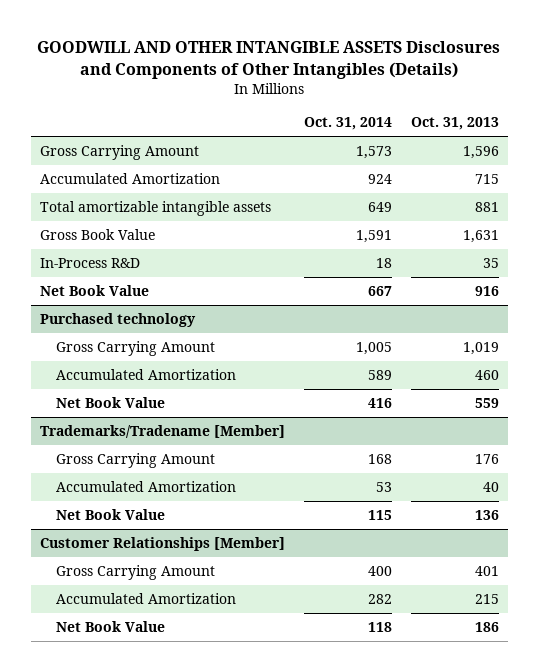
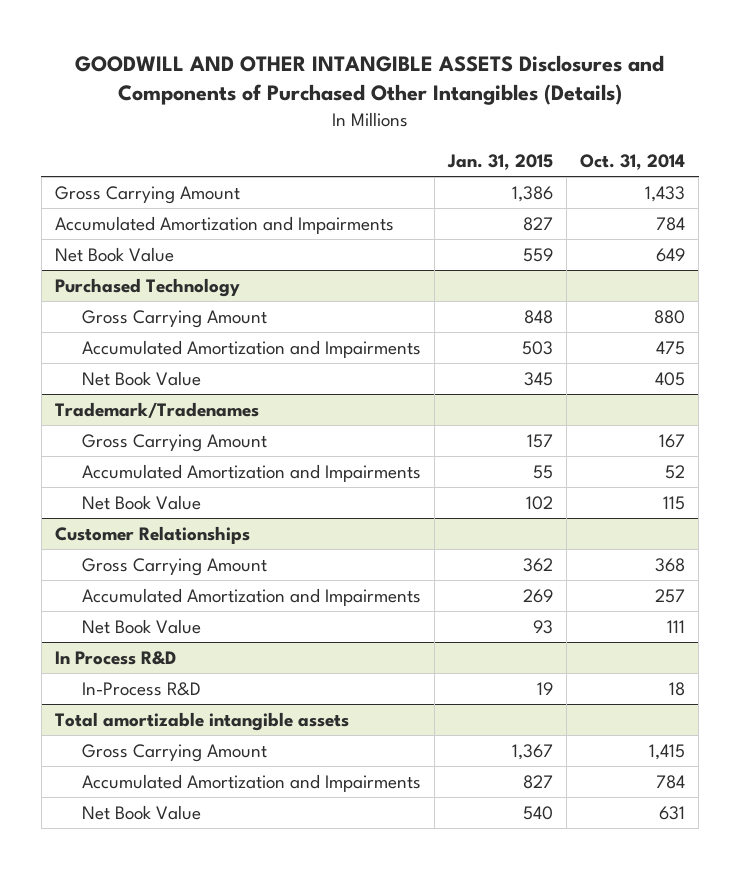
[37,40,501,79] GOODWILL AND OTHER INTANGIBLE ASSETS Disclosures and Components of Other Intangibles (Details) -> [74,54,664,106] GOODWILL AND OTHER INTANGIBLE ASSETS Disclosures and Components of Purchased Other Intangibles (Details)
[410,117,499,131] Oct. 31, 2013 -> none
none -> [447,154,554,171] Jan. 31, 2015
[40,201,272,217] Total amortizable intangible assets -> none
[40,229,156,241] Gross Book Value -> none
[40,258,141,269] In-Process R&D -> none
[355,146,392,160] 1,573 -> [645,185,686,202] 1,433
[40,173,221,185] Accumulated Amortization -> [54,215,394,234] Accumulated Amortization and Impairments
[367,174,392,185] 924 -> [656,216,686,231] 784
[367,286,392,297] 667 -> [656,247,686,262] 649
[40,313,197,328] Purchased technology -> [54,277,240,297] Purchased Technology
[355,342,392,356] 1,005 -> [654,309,686,324] 880
[55,369,236,381] Accumulated Amortization -> [82,339,422,358] Accumulated Amortization and Impairments
[367,370,392,381] 589 -> [656,340,686,355] 475
[367,398,392,409] 416 -> [655,371,686,386] 405
[40,425,286,439] Trademarks/Tradename [Member] -> [54,401,259,418] Trademark/Tradenames
[367,454,392,465] 168 -> [659,433,686,448] 167
[55,481,236,493] Accumulated Amortization -> [82,463,422,482] Accumulated Amortization and Impairments
[375,482,392,493] 53 -> [665,464,686,479] 52
[40,537,286,552] Customer Relationships [Member] -> [54,525,250,544] Customer Relationships
[367,566,392,577] 400 -> [655,557,686,572] 368
[55,593,236,605] Accumulated Amortization -> [82,587,422,606] Accumulated Amortization and Impairments
[367,594,392,605] 282 -> [655,588,686,603] 257
[367,622,392,633] 118 -> [667,619,686,633] 111
none -> [54,650,176,665] In Process R&D
none -> [82,681,202,696] In-Process R&D
none -> [54,711,349,731] Total amortizable intangible assets
none -> [82,743,268,762] Gross Carrying Amount
none -> [82,773,422,792] Accumulated Amortization and Impairments
none -> [82,804,202,820] Net Book Value

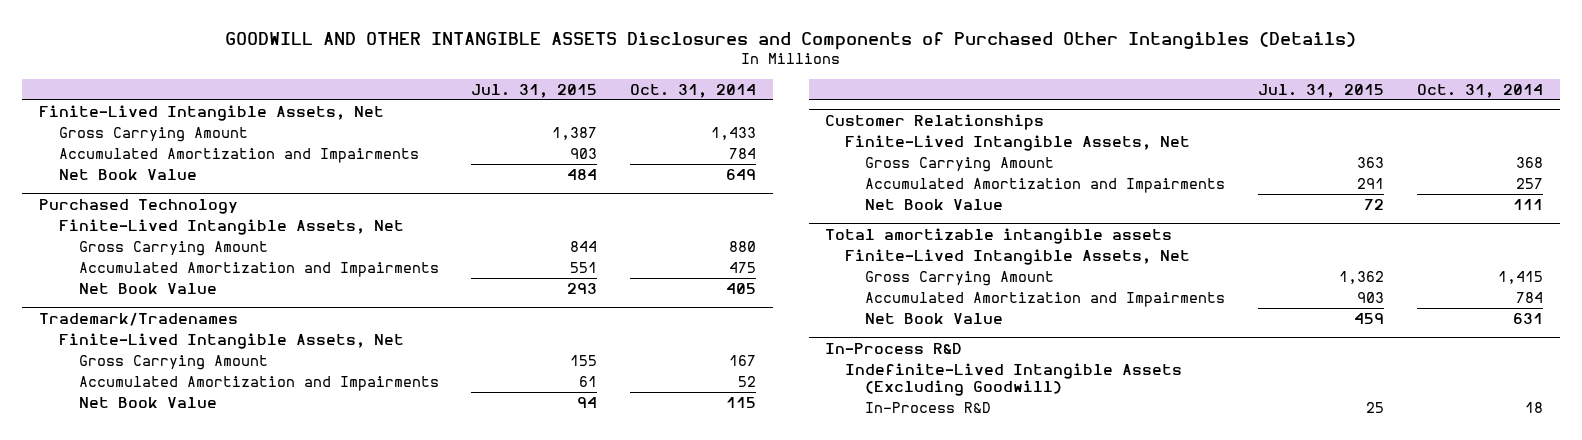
[447,154,554,171] Jan. 31, 2015 -> none
none -> [471,83,598,98] Jul. 31, 2015
none -> [38,105,384,122] Finite-Lived Intangible Assets, Net
none -> [58,219,404,236] Finite-Lived Intangible Assets, Net
none -> [58,333,404,350] Finite-Lived Intangible Assets, Net
none -> [845,135,1191,152] Finite-Lived Intangible Assets, Net
[54,650,176,665] In Process R&D -> none
[82,681,202,696] In-Process R&D -> none
none -> [845,249,1191,266] Finite-Lived Intangible Assets, Net
none -> [825,342,963,354] In-Process R&D
none -> [845,363,1183,397] Indefinite-Lived Intangible Assets (Excluding Goodwill)
none -> [865,402,992,414] In-Process R&D

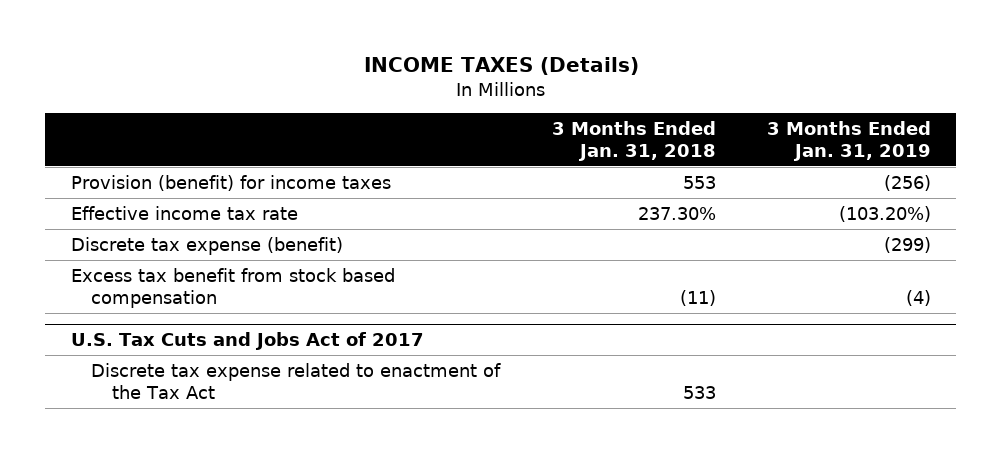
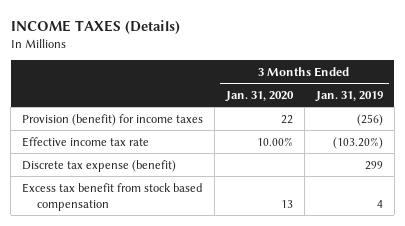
[551,120,716,162] 3 Months Ended Jan. 31, 2018 -> none
none -> [225,90,295,102] Jan. 31, 2020
[71,331,425,350] U.S. Tax Cuts and Jobs Act of 2017 -> none
[91,362,502,399] Discrete tax expense related to enactment of the Tax Act -> none
[883,236,931,253] (299) -> [364,160,383,170] 299
[905,289,931,306] (4) -> [376,199,383,208] 4

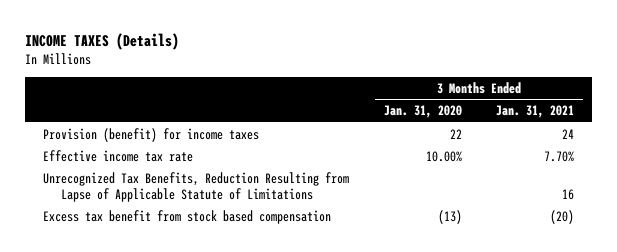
[314,90,383,102] Jan. 31, 2019 -> none
none -> [496,105,575,119] Jan. 31, 2021
[22,159,177,172] Discrete tax expense (benefit) -> none
none -> [42,171,349,202] Unrecognized Tax Benefits, Reduction Resulting from Lapse of Applicable Statute of Limitations
[281,199,294,208] 13 -> [437,209,462,224] (13)

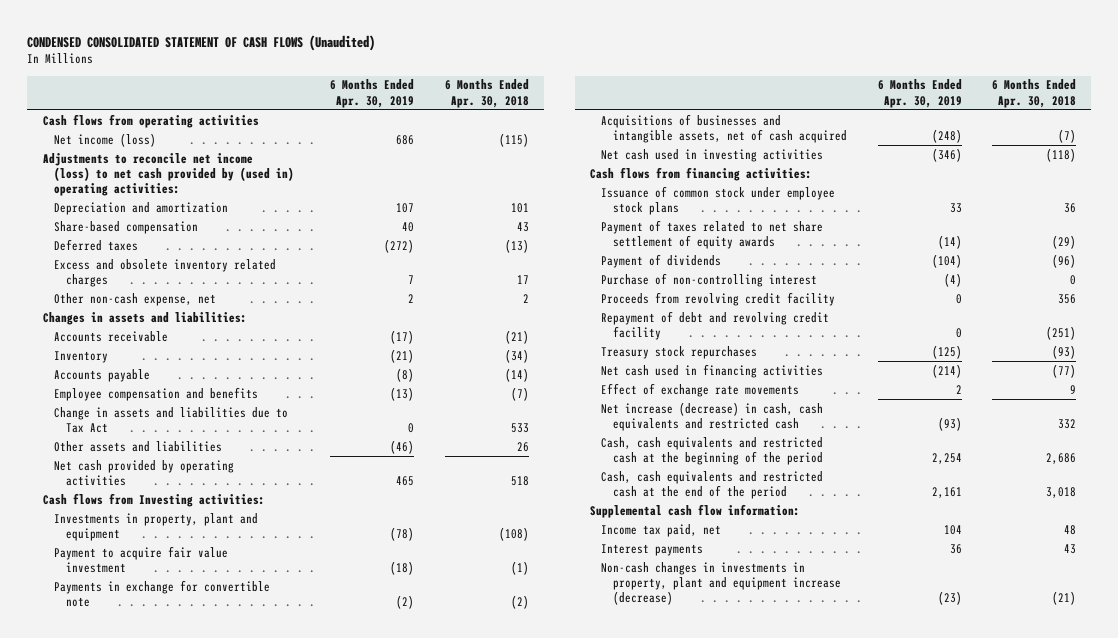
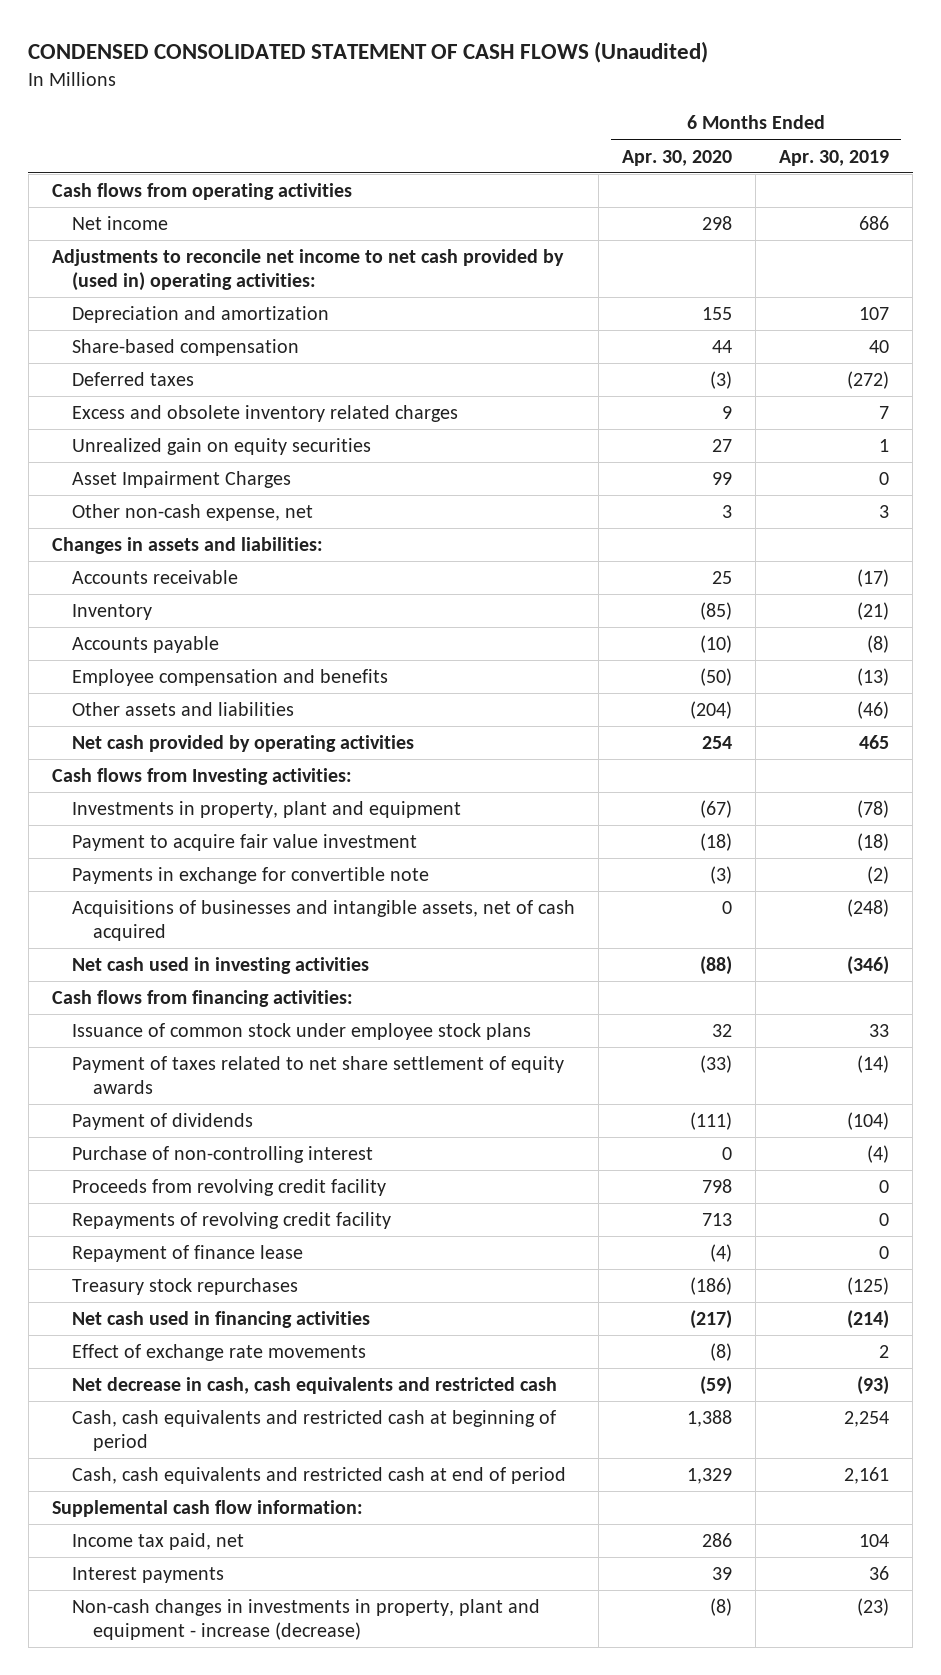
[444,79,529,108] 6 Months Ended Apr. 30, 2018 -> none
none -> [622,149,733,166] Apr. 30, 2020
[54,132,157,147] Net income (loss) -> [72,216,169,231] Net income
[42,152,295,197] Adjustments to reconcile net income (loss) to net cash provided by (used in) operating activities: -> [51,249,564,291] Adjustments to reconcile net income to net cash provided by (used in) operating activities:
none -> [72,438,372,456] Unrealized gain on equity securities
none -> [72,471,292,489] Asset Impairment Charges
[408,293,415,303] 2 -> [879,505,890,519] 3
[54,406,289,434] Change in assets and liabilities due to Tax Act -> none
[601,310,830,341] Repayment of debt and revolving credit facility -> [72,1212,392,1230] Repayments of revolving credit facility
none -> [72,1245,304,1263] Repayment of finance lease
[601,401,824,432] Net increase (decrease) in cash, cash equivalents and restricted cash -> [72,1377,558,1395] Net decrease in cash, cash equivalents and restricted cash
[601,436,824,466] Cash, cash equivalents and restricted cash at the beginning of the period -> [72,1410,557,1451] Cash, cash equivalents and restricted cash at beginning of period
[601,470,824,500] Cash, cash equivalents and restricted cash at the end of the period -> [72,1467,567,1485] Cash, cash equivalents and restricted cash at end of period
[601,561,842,606] Non-cash changes in investments in property, plant and equipment increase (decrease) -> [72,1599,541,1640] Non-cash changes in investments in property, plant and equipment - increase (decrease)

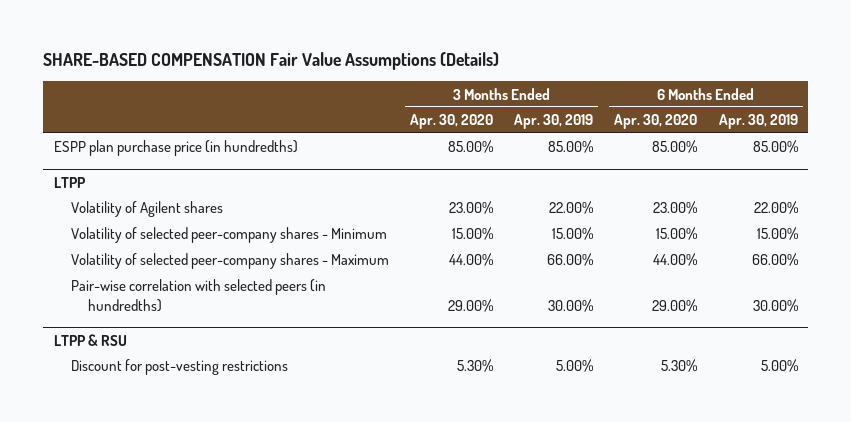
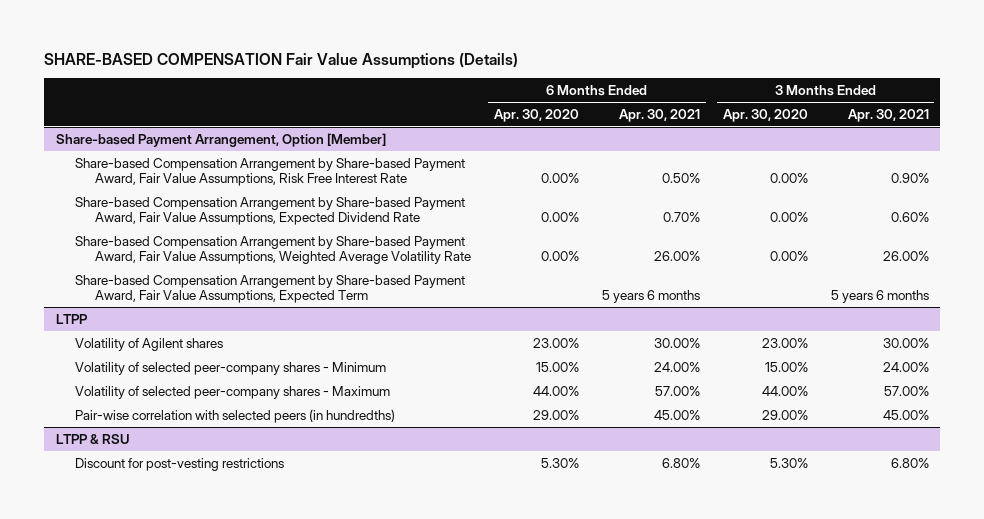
[514,114,594,130] Apr. 30, 2019 -> none
[718,114,798,130] Apr. 30, 2019 -> none
none -> [618,108,700,122] Apr. 30, 2021
none -> [847,108,929,122] Apr. 30, 2021
[53,140,298,157] ESPP plan purchase price (in hundredths) -> none
none -> [55,132,386,147] Share-based Payment Arrangement, Option [Member]
none -> [75,157,466,187] Share-based Compensation Arrangement by Share-based Payment Award, Fair Value Assumptions, Risk Free Interest Rate
none -> [75,196,466,226] Share-based Compensation Arrangement by Share-based Payment Award, Fair Value Assumptions, Expected Dividend Rate
none -> [75,235,471,265] Share-based Compensation Arrangement by Share-based Payment Award, Fair Value Assumptions, Weighted Average Volatility Rate
none -> [75,274,466,304] Share-based Compensation Arrangement by Share-based Payment Award, Fair Value Assumptions, Expected Term

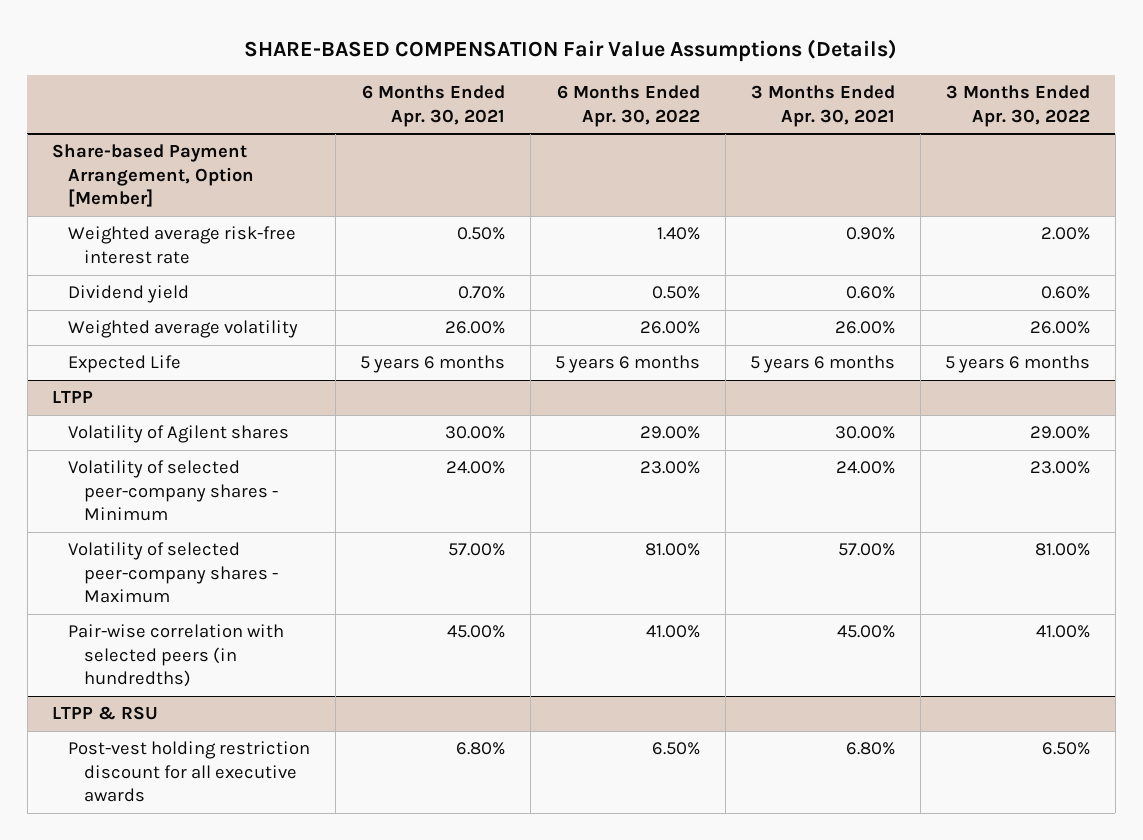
[493,108,579,122] Apr. 30, 2020 -> none
[722,108,808,122] Apr. 30, 2020 -> none
none -> [557,85,701,127] 6 Months Ended Apr. 30, 2022
none -> [946,85,1091,127] 3 Months Ended Apr. 30, 2022
[75,157,466,187] Share-based Compensation Arrangement by Share-based Payment Award, Fair Value Assumptions, Risk Free Interest Rate -> [68,226,297,264] Weighted average risk-free interest rate
[75,196,466,226] Share-based Compensation Arrangement by Share-based Payment Award, Fair Value Assumptions, Expected Dividend Rate -> [68,285,190,304] Dividend yield
[75,235,471,265] Share-based Compensation Arrangement by Share-based Payment Award, Fair Value Assumptions, Weighted Average Volatility Rate -> [68,320,299,339] Weighted average volatility
[75,274,466,304] Share-based Compensation Arrangement by Share-based Payment Award, Fair Value Assumptions, Expected Term -> [68,355,182,374] Expected Life
[75,457,285,471] Discount for post-vesting restrictions -> [68,741,311,803] Post-vest holding restriction discount for all executive awards

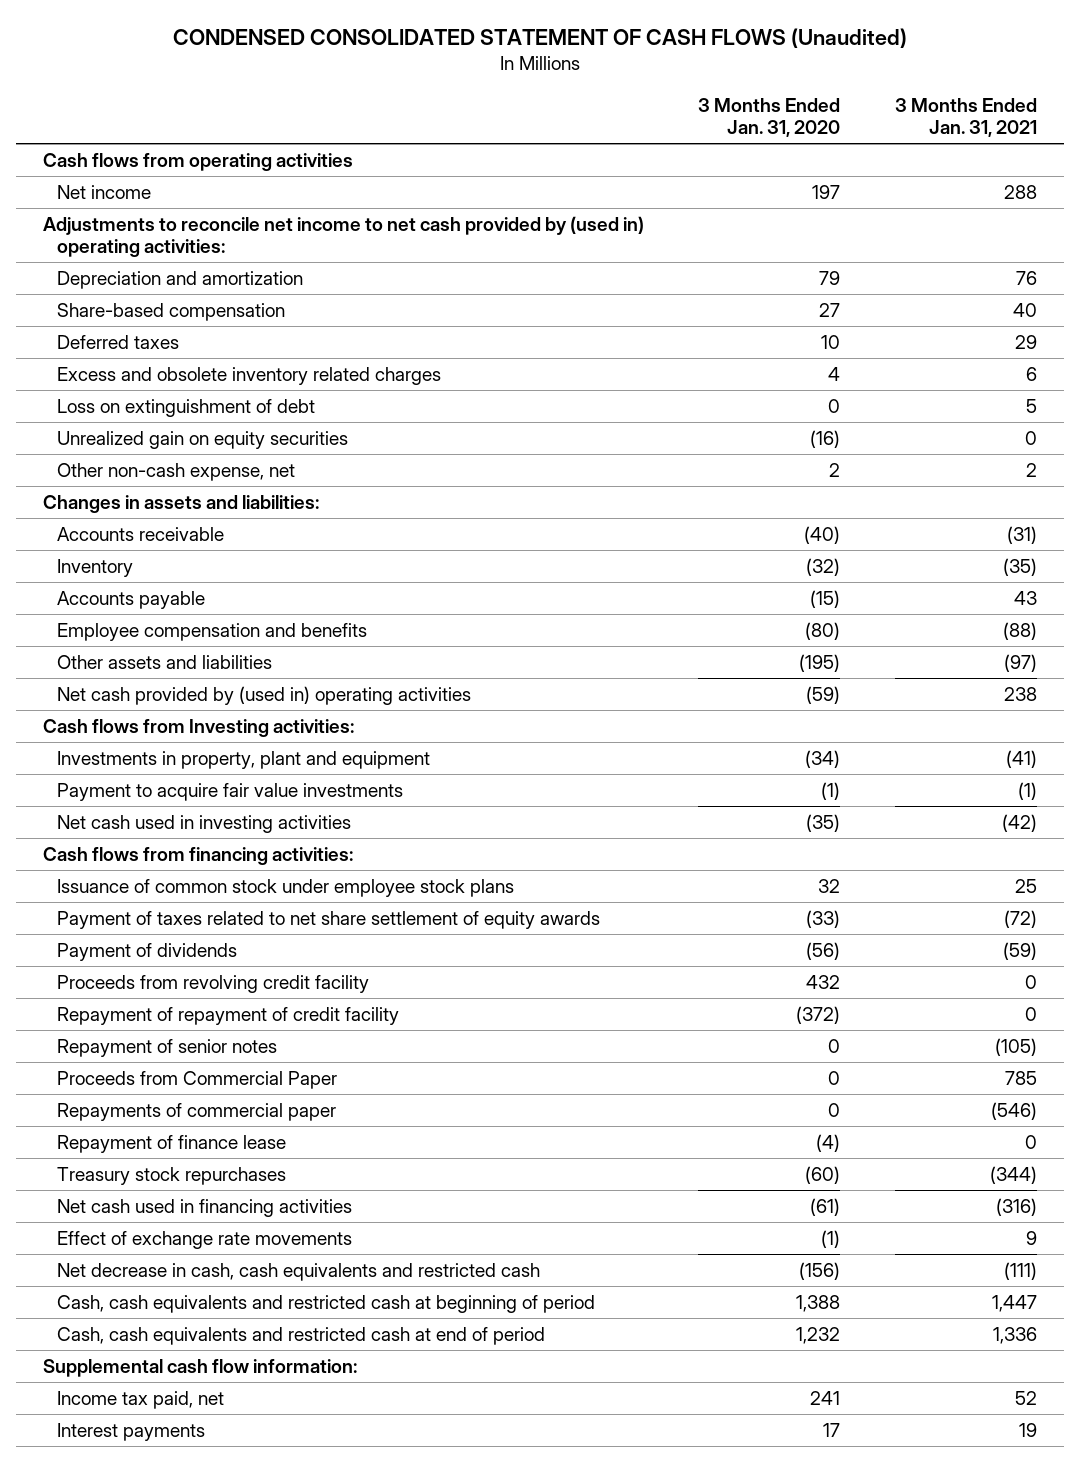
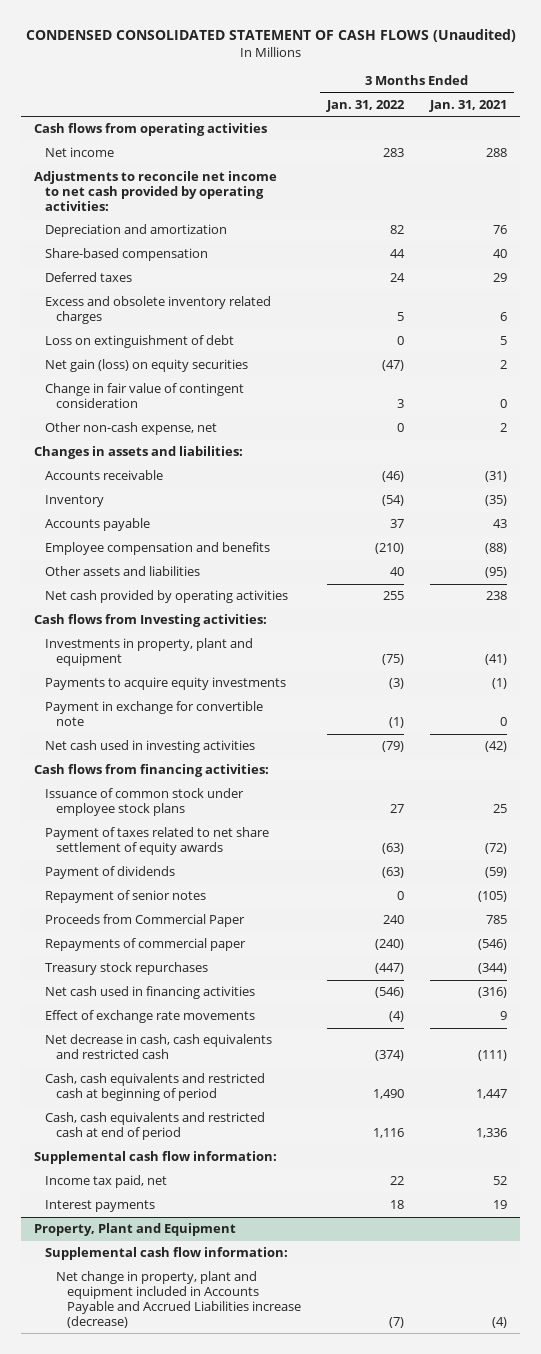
[698,97,841,138] 3 Months Ended Jan. 31, 2020 -> none
none -> [325,99,405,112] Jan. 31, 2022
[42,215,644,258] Adjustments to reconcile net income to net cash provided by (used in) operating activities: -> [34,171,278,212] Adjustments to reconcile net income to net cash provided by operating activities:
[57,430,349,449] Unrealized gain on equity securities -> [45,359,249,373] Net gain (loss) on equity securities
[1024,430,1037,445] 0 -> [500,360,508,370] 2
none -> [45,383,245,409] Change in fair value of contingent consideration
[1003,653,1037,672] (97) -> [485,567,508,579] (95)
[57,685,472,705] Net cash provided by (used in) operating activities -> [45,590,289,604] Net cash provided by operating activities
[57,782,404,801] Payment to acquire fair value investments -> [45,677,287,691] Payments to acquire equity investments
none -> [45,701,264,727] Payment in exchange for convertible note
[57,974,370,993] Proceeds from revolving credit facility -> none
[57,1006,400,1025] Repayment of repayment of credit facility -> none
[57,1134,287,1153] Repayment of finance lease -> none
none -> [34,1223,237,1237] Property, Plant and Equipment
none -> [45,1247,289,1261] Supplemental cash flow information:
none -> [55,1271,301,1329] Net change in property, plant and equipment included in Accounts Payable and Accrued Liabilities increase (decrease)

